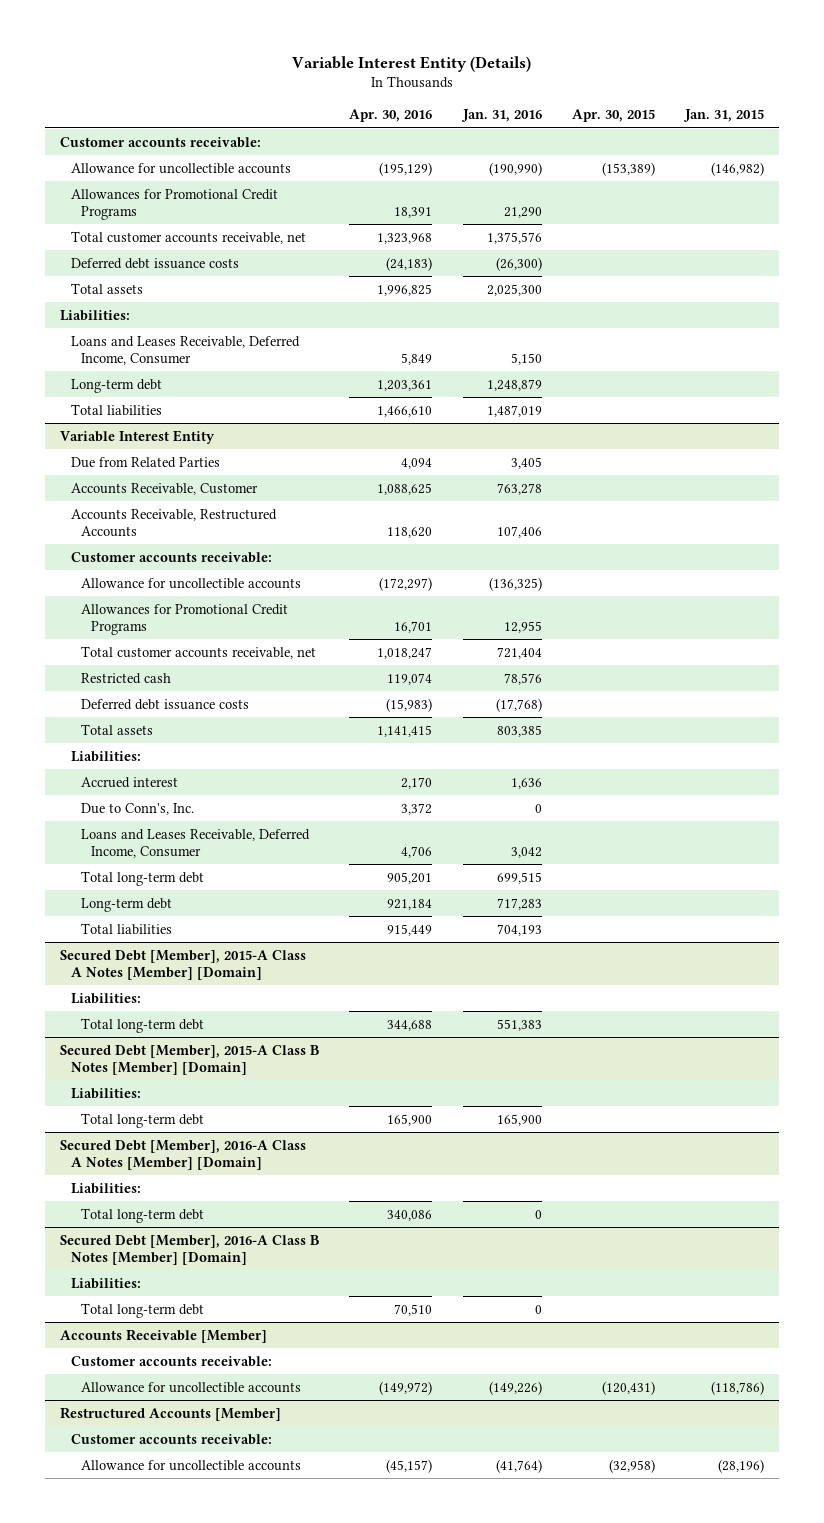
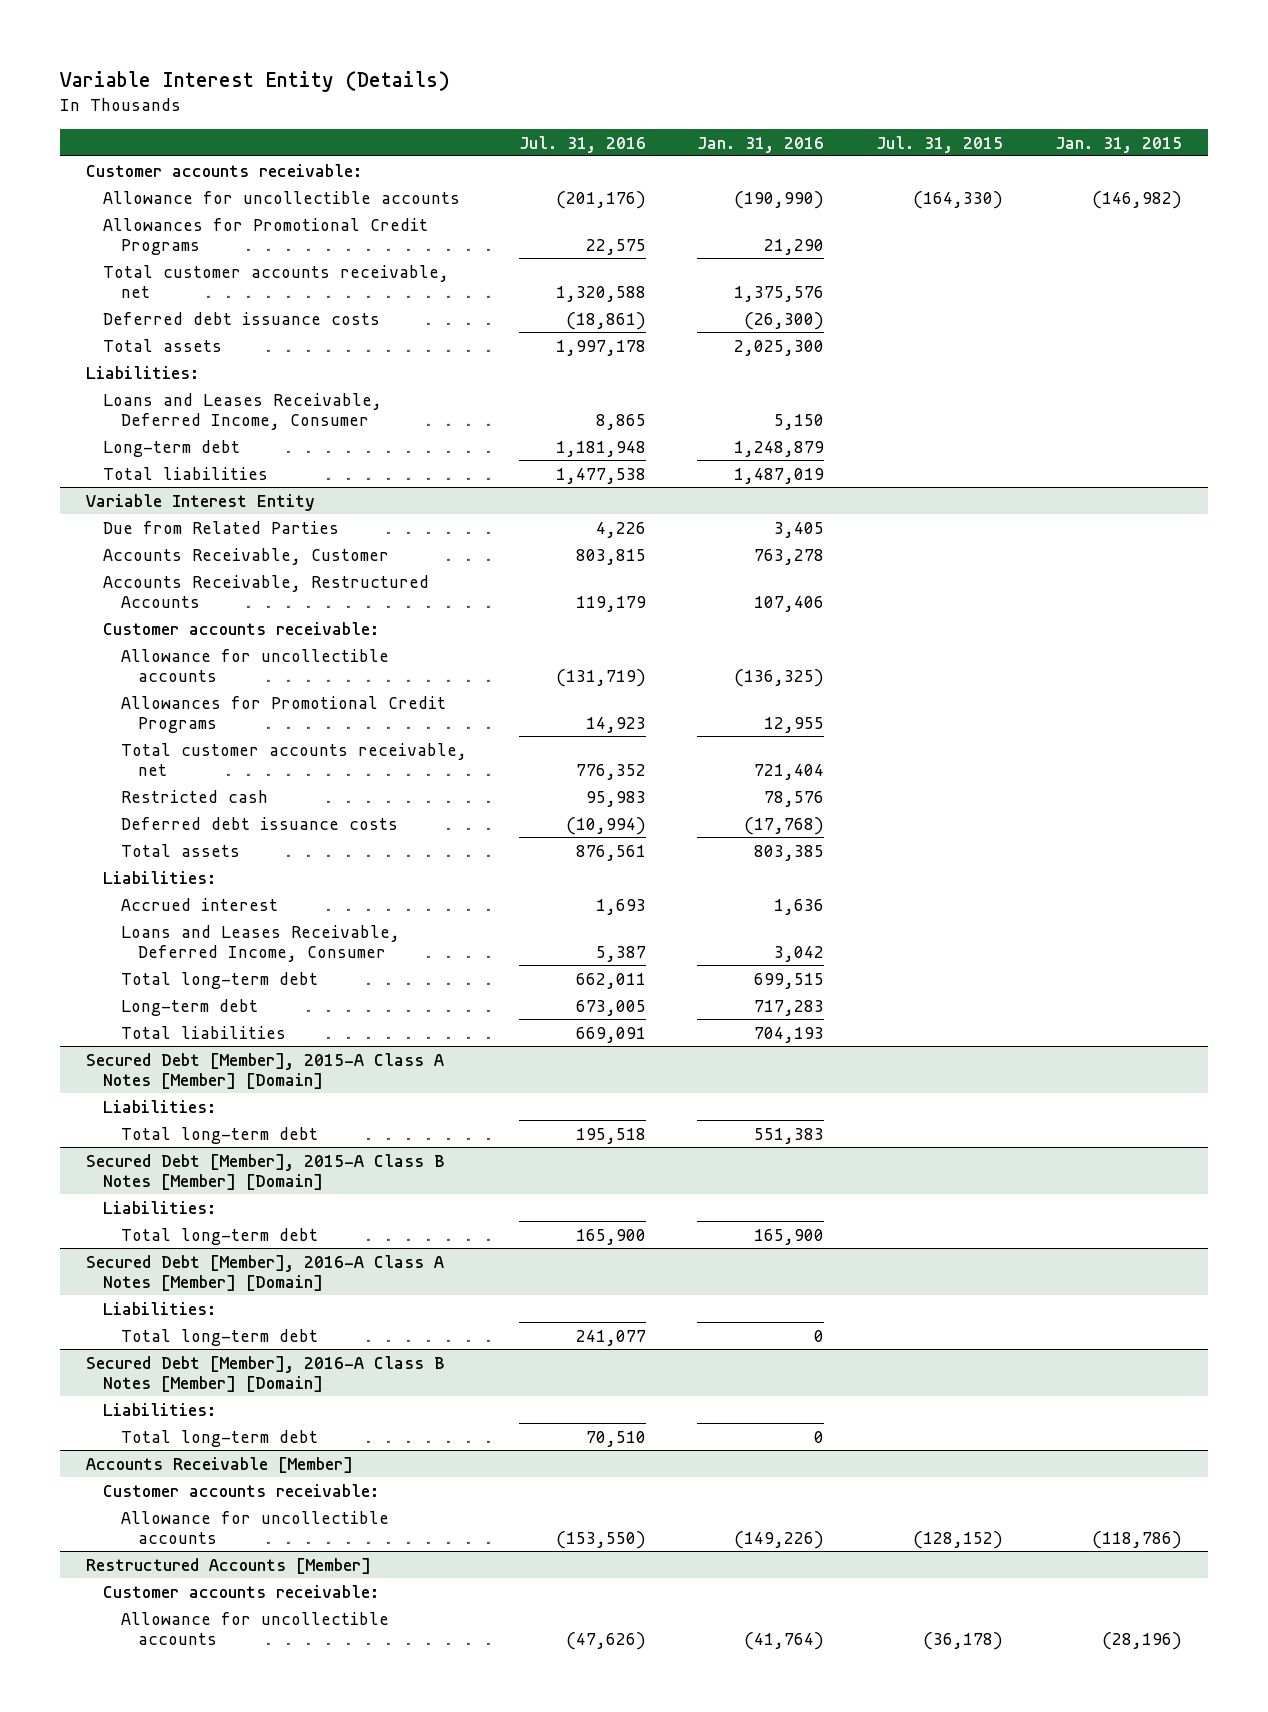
[349,109,433,123] Apr. 30, 2016 -> none
[571,109,655,123] Apr. 30, 2015 -> none
none -> [518,135,646,153] Jul. 31, 2016
none -> [875,135,1003,153] Jul. 31, 2015
[81,802,195,815] Due to Conn's, Inc. -> none

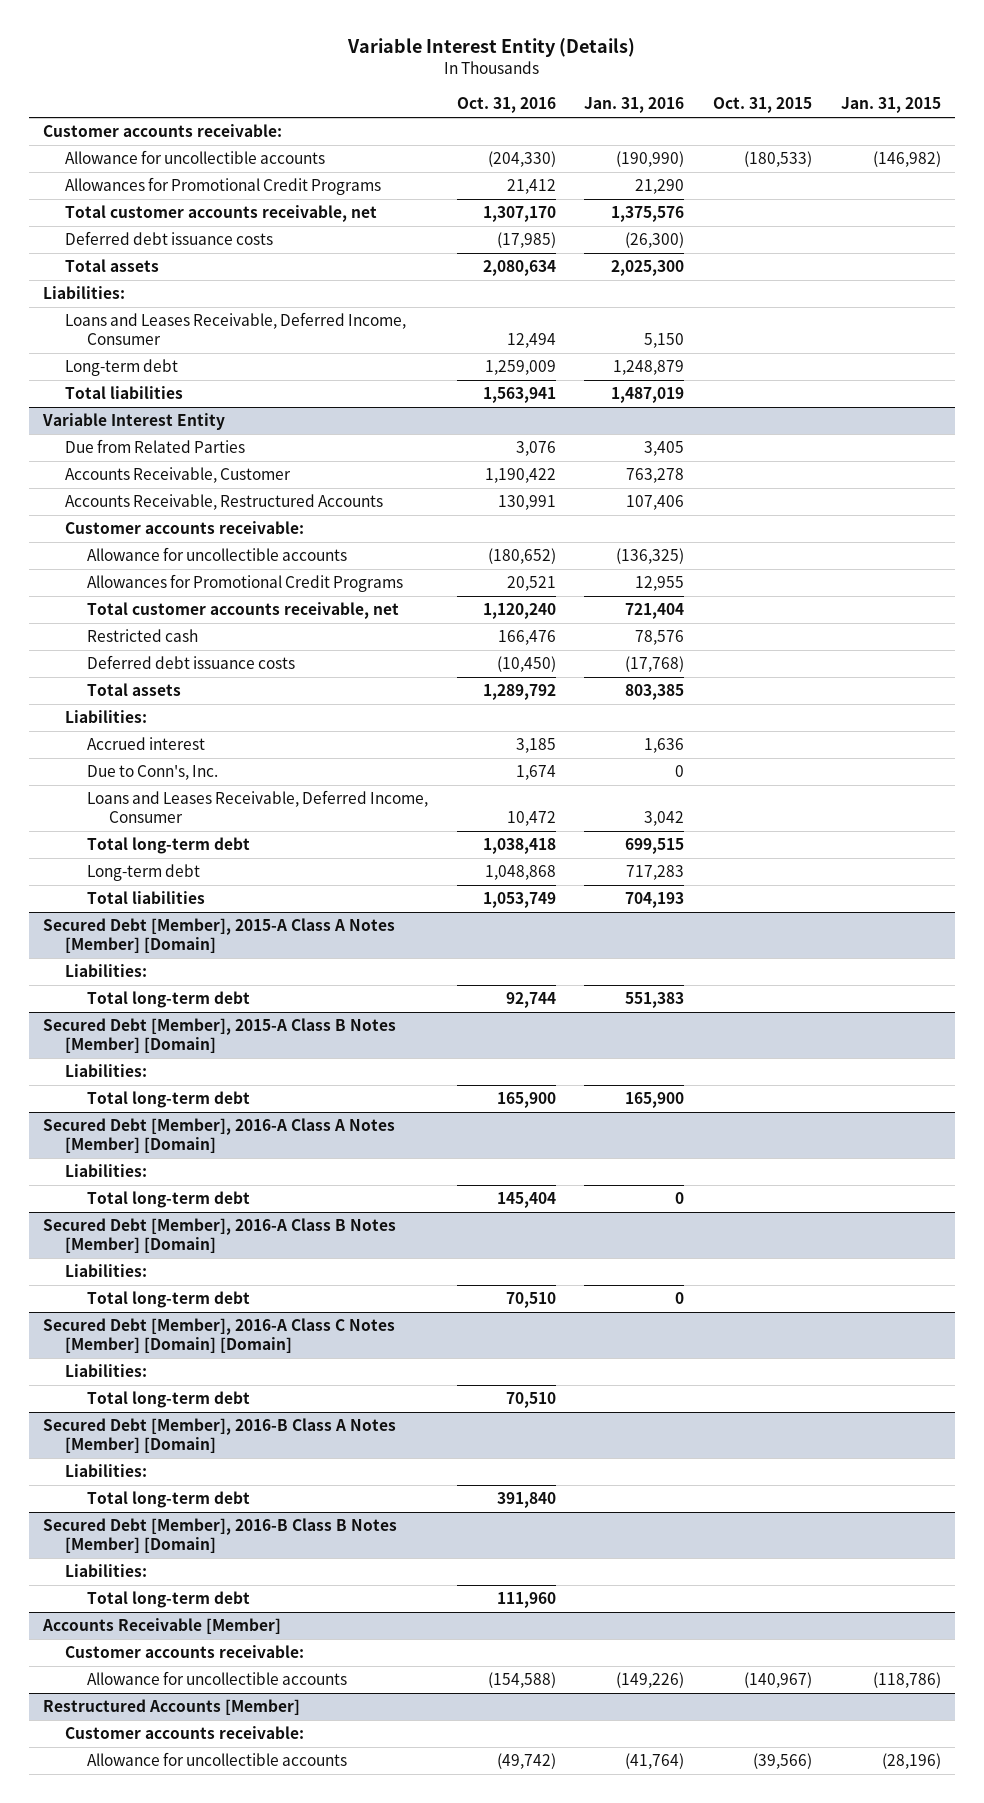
[518,135,646,153] Jul. 31, 2016 -> none
[875,135,1003,153] Jul. 31, 2015 -> none
none -> [456,97,556,114] Oct. 31, 2016
none -> [713,97,813,114] Oct. 31, 2015
none -> [86,765,218,781] Due to Conn's, Inc.
none -> [42,1318,395,1354] Secured Debt [Member], 2016-A Class C Notes [Member] [Domain] [Domain]
none -> [64,1364,147,1378] Liabilities:
none -> [86,1391,250,1409] Total long-term debt
none -> [42,1418,396,1454] Secured Debt [Member], 2016-B Class A Notes [Member] [Domain]
none -> [64,1464,147,1478] Liabilities:
none -> [86,1491,250,1509] Total long-term debt
none -> [42,1518,397,1554] Secured Debt [Member], 2016-B Class B Notes [Member] [Domain]
none -> [64,1564,147,1578] Liabilities:
none -> [86,1591,250,1609] Total long-term debt

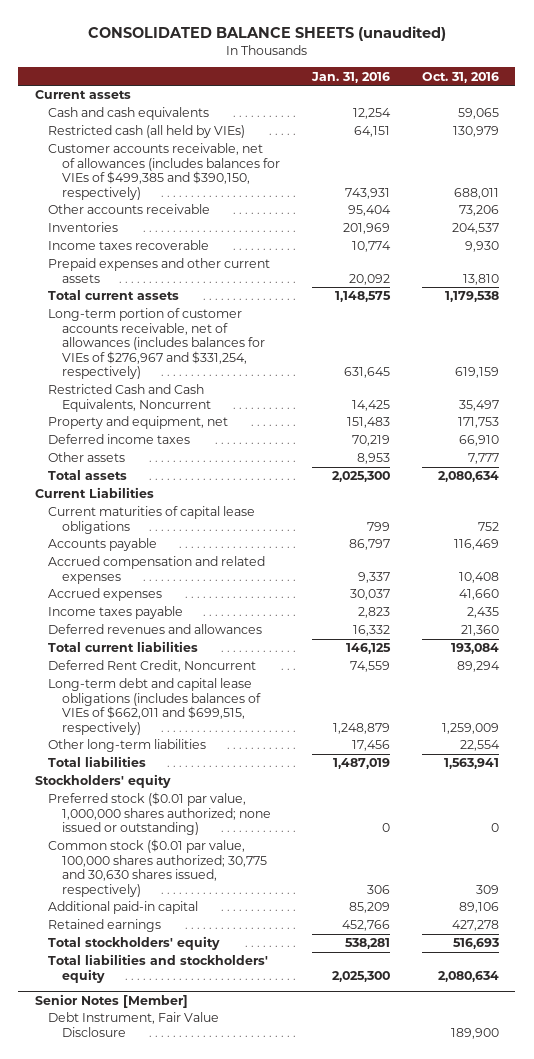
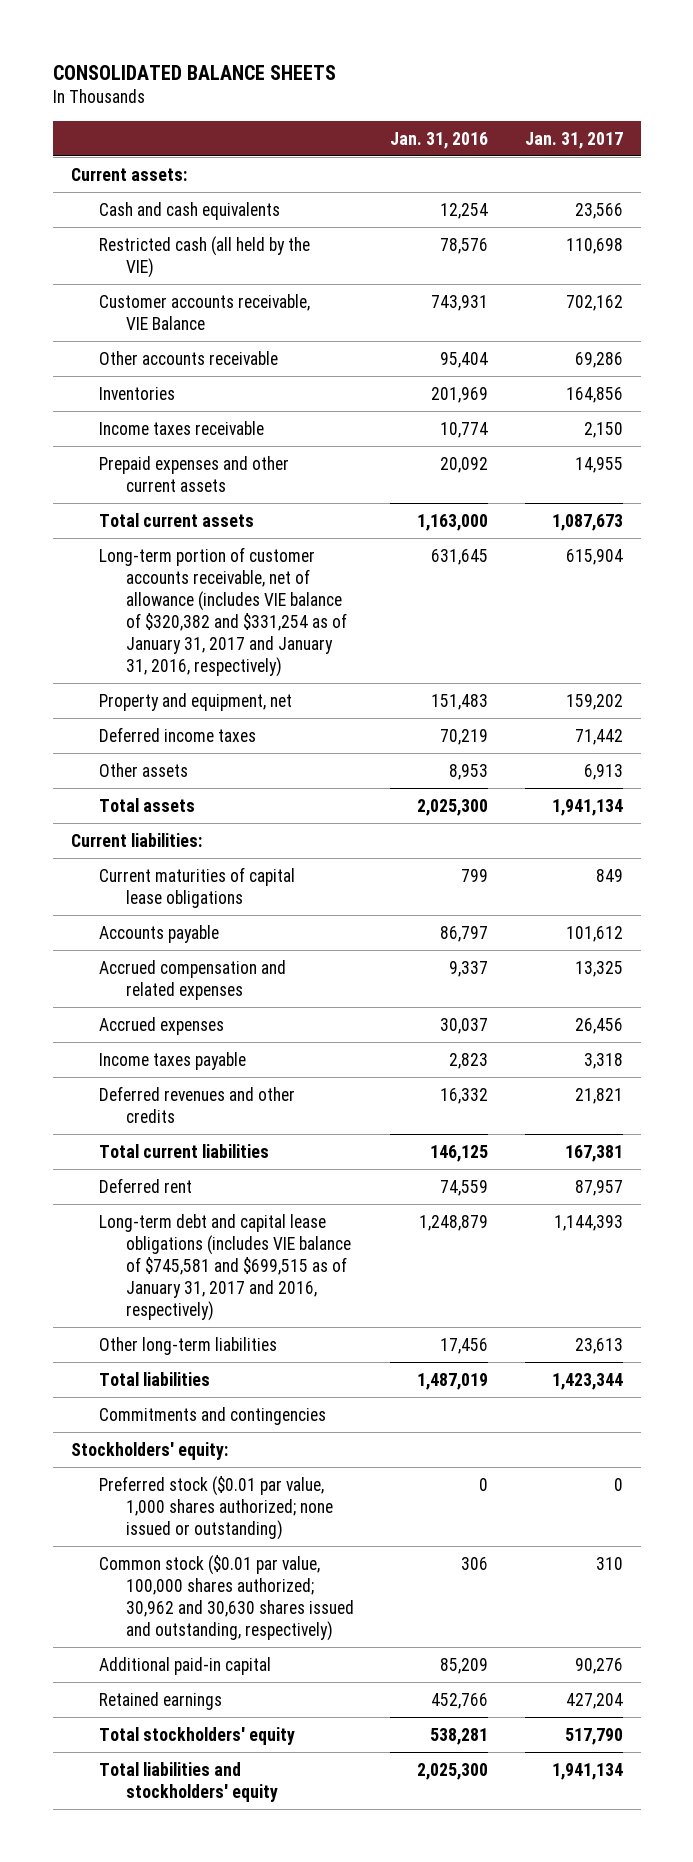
[87,25,446,41] CONSOLIDATED BALANCE SHEETS (unaudited) -> [52,64,336,80] CONSOLIDATED BALANCE SHEETS
[422,71,500,83] Oct. 31, 2016 -> none
none -> [524,131,623,149] Jan. 31, 2017
[34,90,131,100] Current assets -> [70,167,187,181] Current assets:
[48,125,246,139] Restricted cash (all held by VIEs) -> [98,235,310,278] Restricted cash (all held by the VIE)
[354,126,391,138] 64,151 -> [440,237,489,254] 78,576
[48,143,281,200] Customer accounts receivable, net of allowances (includes balances for VIEs of $499,385 and $390,150, respectively) -> [98,293,310,330] Customer accounts receivable, VIE Balance
[48,240,210,251] Income taxes recoverable -> [98,420,264,435] Income taxes receivable
[48,384,212,412] Restricted Cash and Cash Equivalents, Noncurrent -> none
[335,291,392,303] 1,148,575 -> [417,513,489,531] 1,163,000
[48,308,266,380] Long-term portion of customer accounts receivable, net of allowances (includes balances for VIEs of $276,967 and $331,254, respectively) -> [98,546,348,677] Long-term portion of customer accounts receivable, net of allowance (includes VIE balance of $320,382 and $331,254 as of January 31, 2017 and January 31, 2016, respectively)
[34,487,154,499] Current Liabilities -> [70,832,202,847] Current liabilities:
[48,624,263,635] Deferred revenues and allowances -> [98,1085,295,1123] Deferred revenues and other credits
[48,660,257,673] Deferred Rent Credit, Noncurrent -> [98,1177,192,1193] Deferred rent
[48,678,262,735] Long-term debt and capital lease obligations (includes balances of VIEs of $662,011 and $699,515, respectively) -> [98,1213,352,1321] Long-term debt and capital lease obligations (includes VIE balance of $745,581 and $699,515 as of January 31, 2017 and 2016, respectively)
none -> [98,1406,326,1425] Commitments and contingencies
[34,774,171,789] Stockholders' equity -> [70,1441,228,1460] Stockholders' equity:
[48,792,272,836] Preferred stock ($0.01 par value, 1,000,000 shares authorized; none issued or outstanding) -> [98,1475,334,1540] Preferred stock ($0.01 par value, 1,000 shares authorized; none issued or outstanding)
[48,839,268,897] Common stock ($0.01 par value, 100,000 shares authorized; 30,775 and 30,630 shares issued, respectively) -> [98,1554,355,1641] Common stock ($0.01 par value, 100,000 shares authorized; 30,962 and 30,630 shares issued and outstanding, respectively)
[34,993,188,1008] Senior Notes [Member] -> none
[48,1012,220,1037] Debt Instrument, Fair Value Disclosure -> none

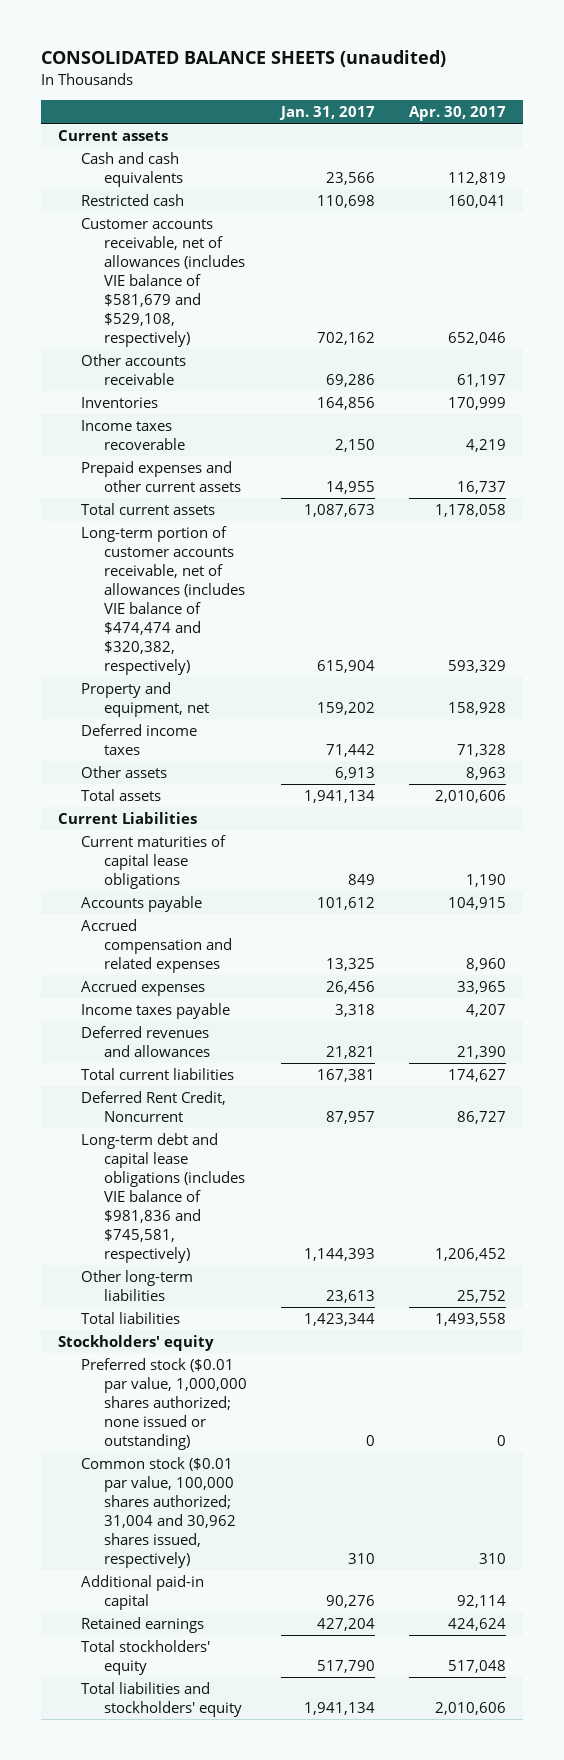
[52,64,336,80] CONSOLIDATED BALANCE SHEETS -> [40,50,446,68] CONSOLIDATED BALANCE SHEETS (unaudited)
[390,131,489,149] Jan. 31, 2016 -> none
none -> [409,106,507,122] Apr. 30, 2017
[70,167,187,181] Current assets: -> [57,129,168,141] Current assets
[98,235,310,278] Restricted cash (all held by the VIE) -> [81,193,185,206] Restricted cash
[98,293,310,330] Customer accounts receivable, VIE Balance -> [81,217,246,347] Customer accounts receivable, net of allowances (includes VIE balance of $581,679 and $529,108, respectively)
[98,420,264,435] Income taxes receivable -> [81,419,186,450] Income taxes recoverable
[98,546,348,677] Long-term portion of customer accounts receivable, net of allowance (includes VIE balance of $320,382 and $331,254 as of January 31, 2017 and January 31, 2016, respectively) -> [81,525,246,675] Long-term portion of customer accounts receivable, net of allowances (includes VIE balance of $474,474 and $320,382, respectively)
[70,832,202,847] Current liabilities: -> [57,811,197,824] Current Liabilities
[98,1085,295,1123] Deferred revenues and other credits -> [81,1025,211,1057] Deferred revenues and allowances
[98,1177,192,1193] Deferred rent -> [81,1090,227,1122] Deferred Rent Credit, Noncurrent
[98,1213,352,1321] Long-term debt and capital lease obligations (includes VIE balance of $745,581 and $699,515 as of January 31, 2017 and 2016, respectively) -> [81,1132,246,1263] Long-term debt and capital lease obligations (includes VIE balance of $981,836 and $745,581, respectively)
[98,1406,326,1425] Commitments and contingencies -> none
[70,1441,228,1460] Stockholders' equity: -> [57,1334,214,1351] Stockholders' equity
[98,1475,334,1540] Preferred stock ($0.01 par value, 1,000 shares authorized; none issued or outstanding) -> [81,1357,248,1450] Preferred stock ($0.01 par value, 1,000,000 shares authorized; none issued or outstanding)
[98,1554,355,1641] Common stock ($0.01 par value, 100,000 shares authorized; 30,962 and 30,630 shares issued and outstanding, respectively) -> [81,1456,237,1568] Common stock ($0.01 par value, 100,000 shares authorized; 31,004 and 30,962 shares issued, respectively)

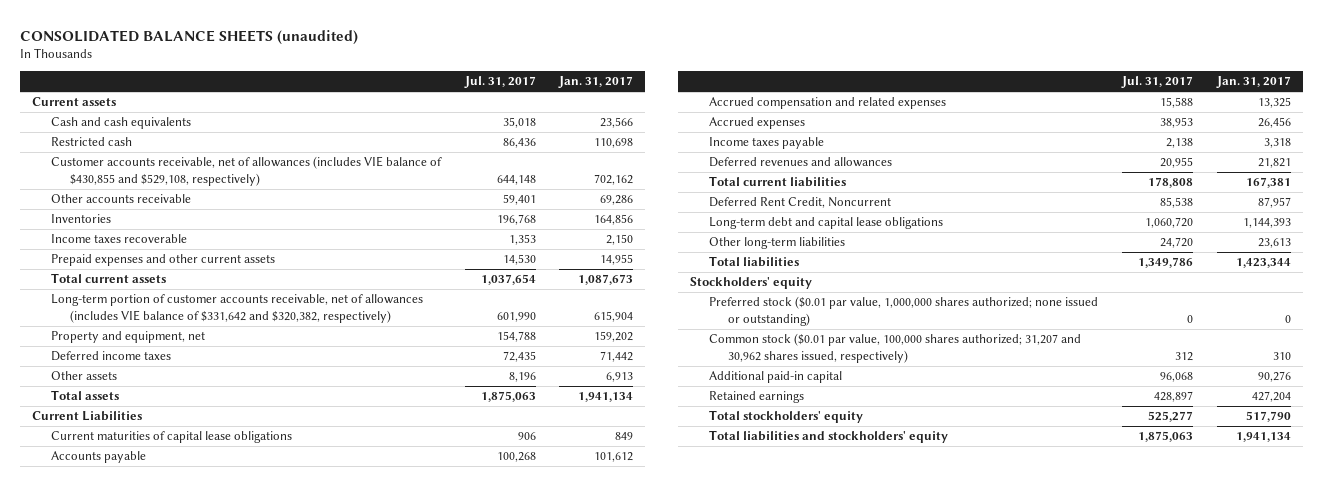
[409,106,507,122] Apr. 30, 2017 -> none
none -> [463,76,536,89] Jul. 31, 2017
[81,217,246,347] Customer accounts receivable, net of allowances (includes VIE balance of $581,679 and $529,108, respectively) -> [51,156,443,186] Customer accounts receivable, net of allowances (includes VIE balance of $430,855 and $529,108, respectively)
[81,525,246,675] Long-term portion of customer accounts receivable, net of allowances (includes VIE balance of $474,474 and $320,382, respectively) -> [51,294,424,323] Long-term portion of customer accounts receivable, net of allowances (includes VIE balance of $331,642 and $320,382, respectively)
[81,1132,246,1263] Long-term debt and capital lease obligations (includes VIE balance of $981,836 and $745,581, respectively) -> [708,217,943,230] Long-term debt and capital lease obligations
[81,1456,237,1568] Common stock ($0.01 par value, 100,000 shares authorized; 31,004 and 30,962 shares issued, respectively) -> [708,333,1081,363] Common stock ($0.01 par value, 100,000 shares authorized; 31,207 and 30,962 shares issued, respectively)

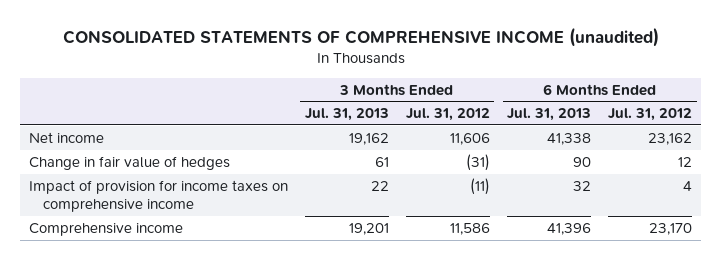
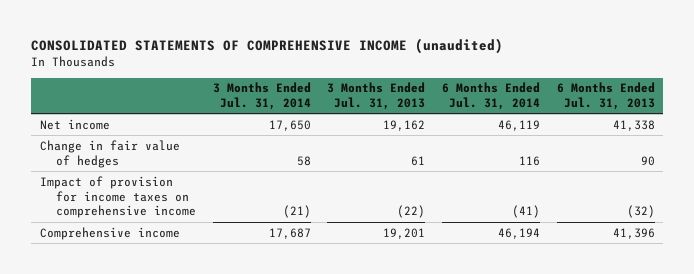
[406,108,491,122] Jul. 31, 2012 -> none
[608,108,693,122] Jul. 31, 2012 -> none
none -> [212,82,311,111] 3 Months Ended Jul. 31, 2014
none -> [441,82,540,111] 6 Months Ended Jul. 31, 2014
[370,180,389,191] 22 -> [397,205,426,219] (22)
[573,180,592,191] 32 -> [626,205,655,219] (32)

